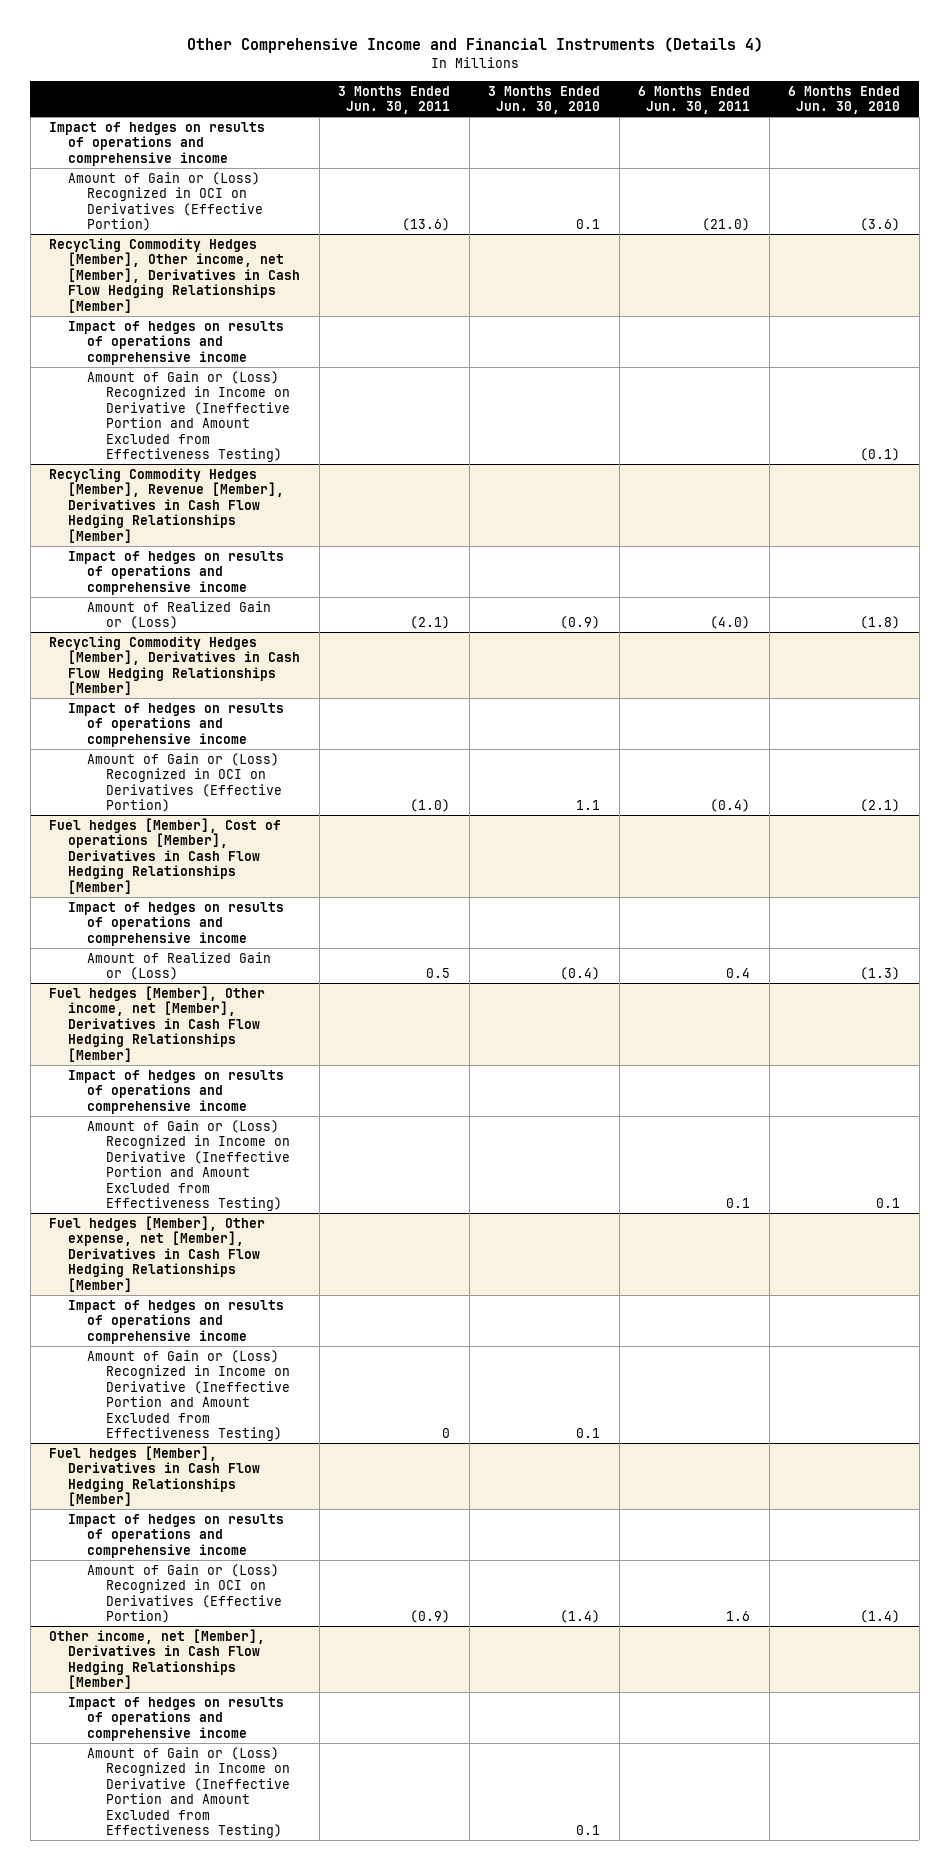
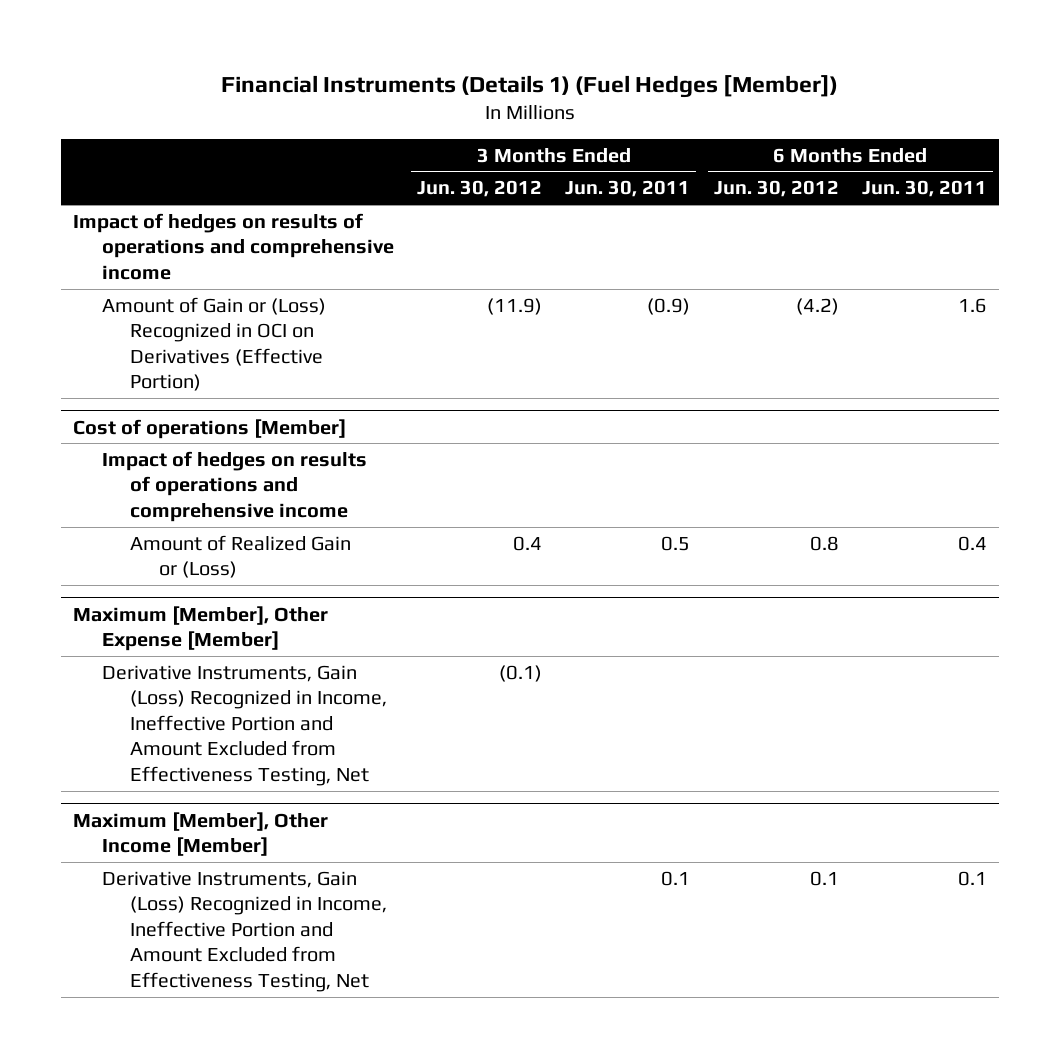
[186,37,763,54] Other Comprehensive Income and Financial Instruments (Details 4) -> [221,75,839,99] Financial Instruments (Details 1) (Fuel Hedges [Member])
[488,85,601,115] 3 Months Ended Jun. 30, 2010 -> none
[788,85,901,115] 6 Months Ended Jun. 30, 2010 -> none
none -> [416,180,542,198] Jun. 30, 2012
none -> [713,180,839,198] Jun. 30, 2012
[68,171,264,232] Amount of Gain or (Loss) Recognized in OCI on Derivatives (Effective Portion) -> none
[49,237,301,313] Recycling Commodity Hedges [Member], Other income, net [Member], Derivatives in Cash Flow Hedging Relationships [Member] -> none
[68,320,285,365] Impact of hedges on results of operations and comprehensive income -> none
[87,370,291,463] Amount of Gain or (Loss) Recognized in Income on Derivative (Ineffective Portion and Amount Excluded from Effectiveness Testing) -> none
[49,467,285,543] Recycling Commodity Hedges [Member], Revenue [Member], Derivatives in Cash Flow Hedging Relationships [Member] -> none
[68,550,285,595] Impact of hedges on results of operations and comprehensive income -> none
[87,600,272,630] Amount of Realized Gain or (Loss) -> none
[49,635,301,696] Recycling Commodity Hedges [Member], Derivatives in Cash Flow Hedging Relationships [Member] -> none
[68,702,285,747] Impact of hedges on results of operations and comprehensive income -> none
[87,752,283,813] Amount of Gain or (Loss) Recognized in OCI on Derivatives (Effective Portion) -> none
[49,817,282,894] Fuel hedges [Member], Cost of operations [Member], Derivatives in Cash Flow Hedging Relationships [Member] -> none
[68,901,285,946] Impact of hedges on results of operations and comprehensive income -> none
[87,951,272,981] Amount of Realized Gain or (Loss) -> none
[49,985,266,1062] Fuel hedges [Member], Other income, net [Member], Derivatives in Cash Flow Hedging Relationships [Member] -> none
[68,1069,285,1114] Impact of hedges on results of operations and comprehensive income -> none
[87,1119,291,1212] Amount of Gain or (Loss) Recognized in Income on Derivative (Ineffective Portion and Amount Excluded from Effectiveness Testing) -> none
[49,1215,266,1292] Fuel hedges [Member], Other expense, net [Member], Derivatives in Cash Flow Hedging Relationships [Member] -> none
[68,1299,285,1344] Impact of hedges on results of operations and comprehensive income -> none
[87,1349,291,1442] Amount of Gain or (Loss) Recognized in Income on Derivative (Ineffective Portion and Amount Excluded from Effectiveness Testing) -> none
[49,1445,261,1507] Fuel hedges [Member], Derivatives in Cash Flow Hedging Relationships [Member] -> none
[68,1513,285,1558] Impact of hedges on results of operations and comprehensive income -> none
[49,1628,266,1690] Other income, net [Member], Derivatives in Cash Flow Hedging Relationships [Member] -> none
none -> [73,418,347,439] Cost of operations [Member]
none -> [130,534,352,579] Amount of Realized Gain or (Loss)
none -> [73,605,329,651] Maximum [Member], Other Expense [Member]
[87,1746,291,1839] Amount of Gain or (Loss) Recognized in Income on Derivative (Ineffective Portion and Amount Excluded from Effectiveness Testing) -> [101,664,388,786] Derivative Instruments, Gain (Loss) Recognized in Income, Ineffective Portion and Amount Excluded from Effectiveness Testing, Net
none -> [73,811,329,856] Maximum [Member], Other Income [Member]
none -> [101,870,388,992] Derivative Instruments, Gain (Loss) Recognized in Income, Ineffective Portion and Amount Excluded from Effectiveness Testing, Net

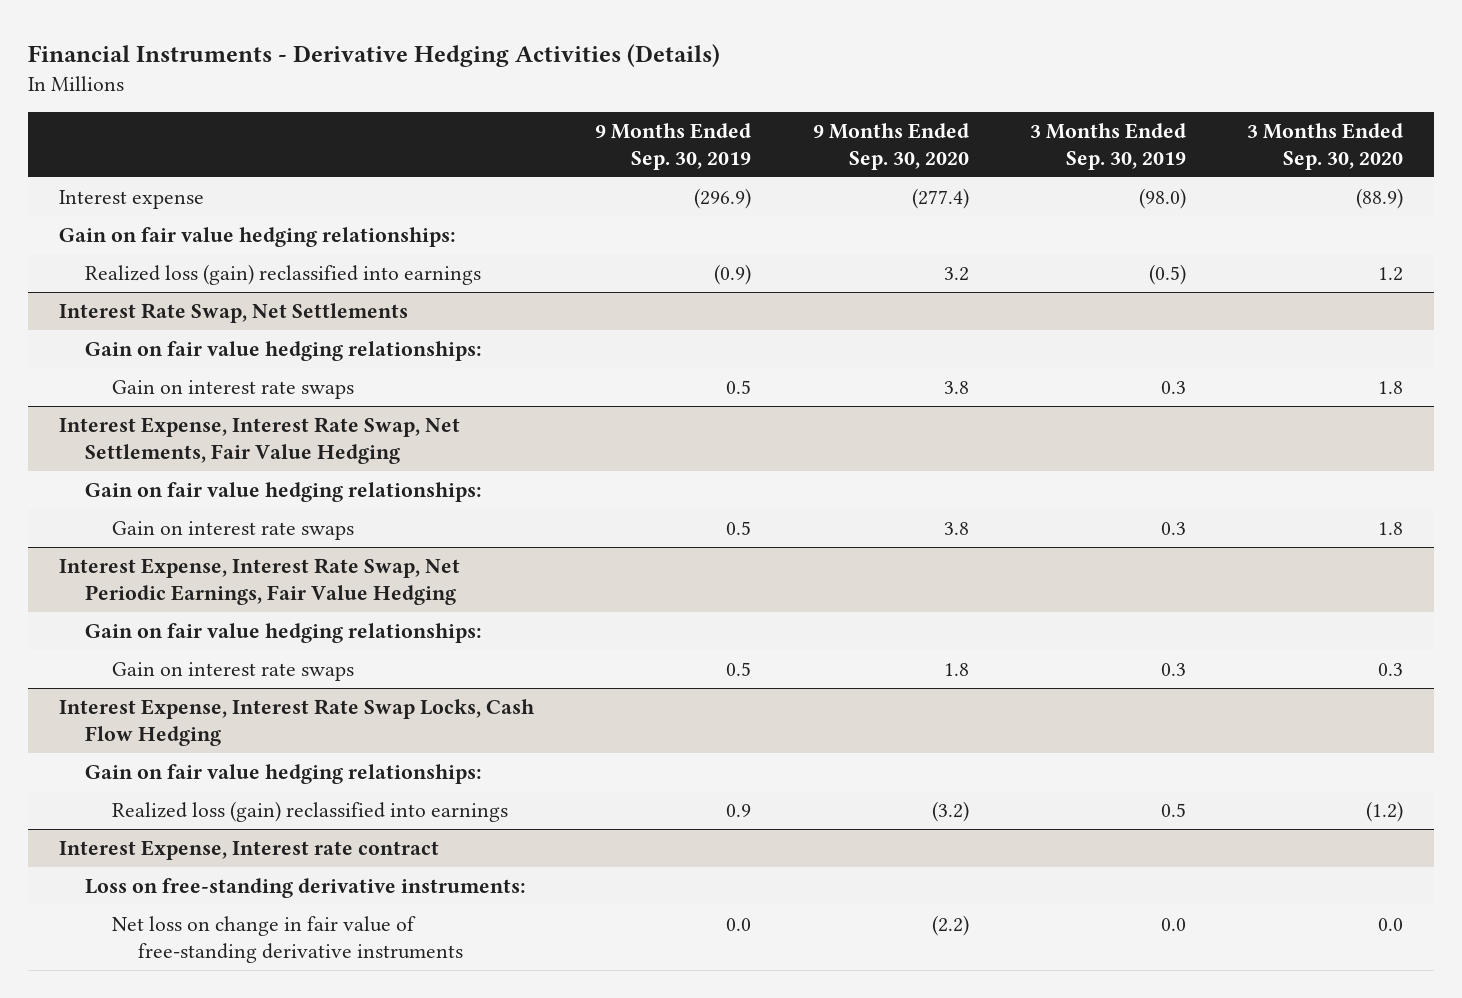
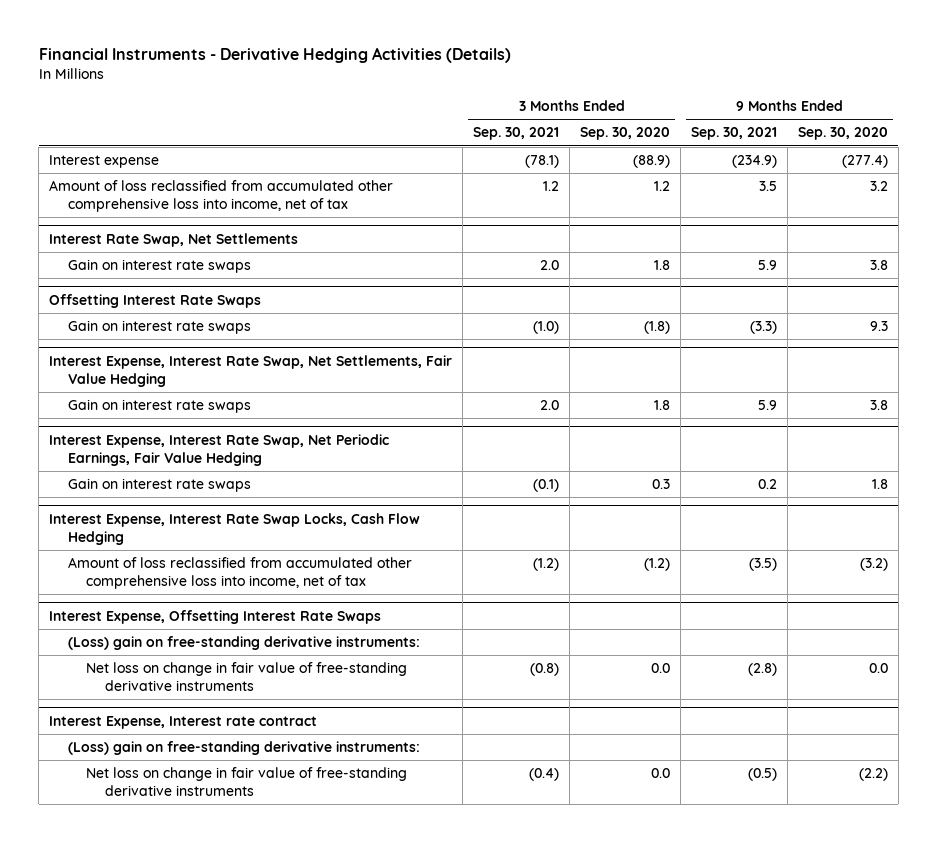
[595,122,752,171] 9 Months Ended Sep. 30, 2019 -> none
[1030,122,1187,171] 3 Months Ended Sep. 30, 2019 -> none
none -> [473,127,560,141] Sep. 30, 2021
none -> [691,127,778,141] Sep. 30, 2021
[58,226,456,247] Gain on fair value hedging relationships: -> none
[85,263,482,285] Realized loss (gain) reclassified into earnings -> [49,180,394,212] Amount of loss reclassified from accumulated other comprehensive loss into income, net of tax
[85,340,483,361] Gain on fair value hedging relationships: -> none
none -> [49,293,262,308] Offsetting Interest Rate Swaps
none -> [67,320,251,335] Gain on interest rate swaps
[85,481,483,502] Gain on fair value hedging relationships: -> none
[85,622,483,643] Gain on fair value hedging relationships: -> none
[85,763,483,784] Gain on fair value hedging relationships: -> none
[111,800,508,822] Realized loss (gain) reclassified into earnings -> [67,557,412,589] Amount of loss reclassified from accumulated other comprehensive loss into income, net of tax
none -> [49,609,382,624] Interest Expense, Offsetting Interest Rate Swaps
none -> [67,636,420,651] (Loss) gain on free-standing derivative instruments:
none -> [86,662,408,691] Net loss on change in fair value of free-standing derivative instruments
[85,877,527,898] Loss on free-standing derivative instruments: -> [67,741,420,756] (Loss) gain on free-standing derivative instruments:

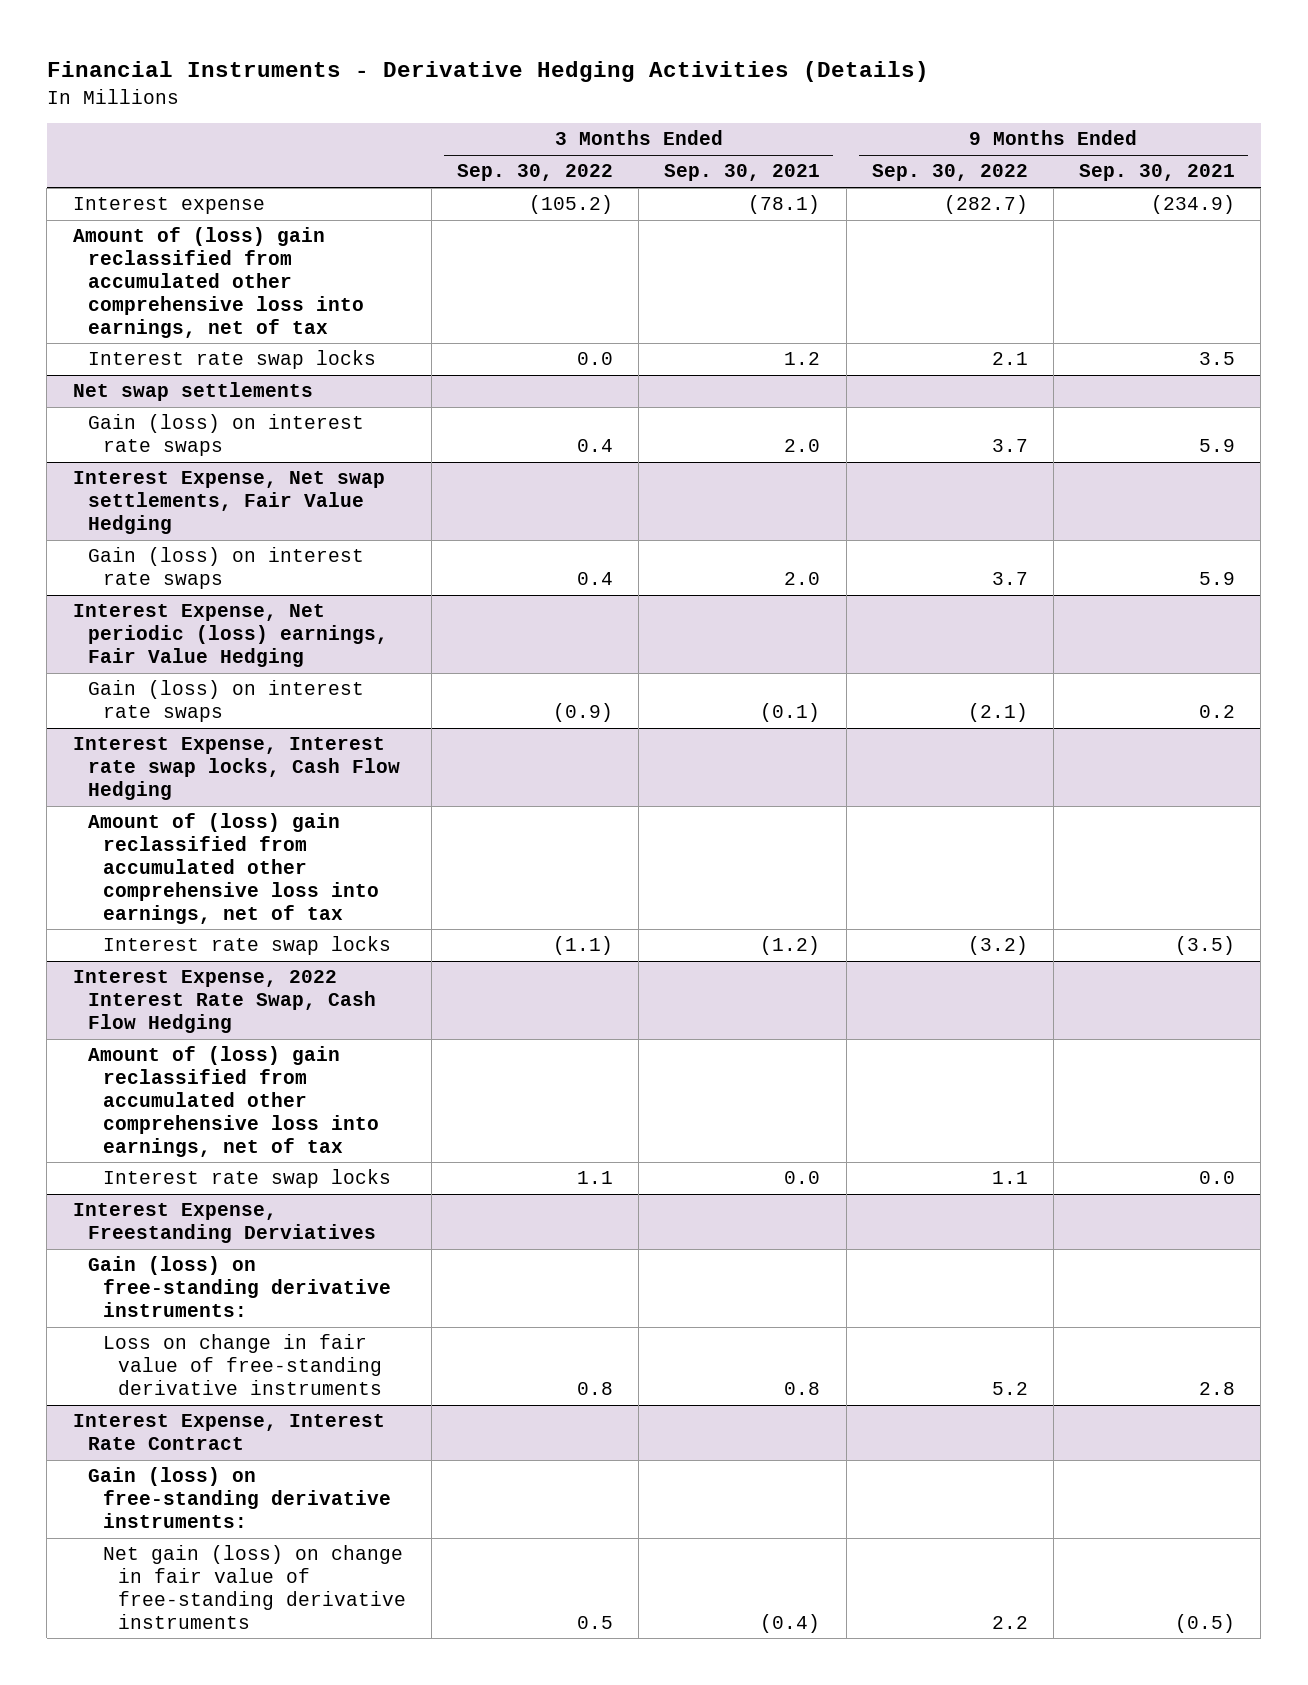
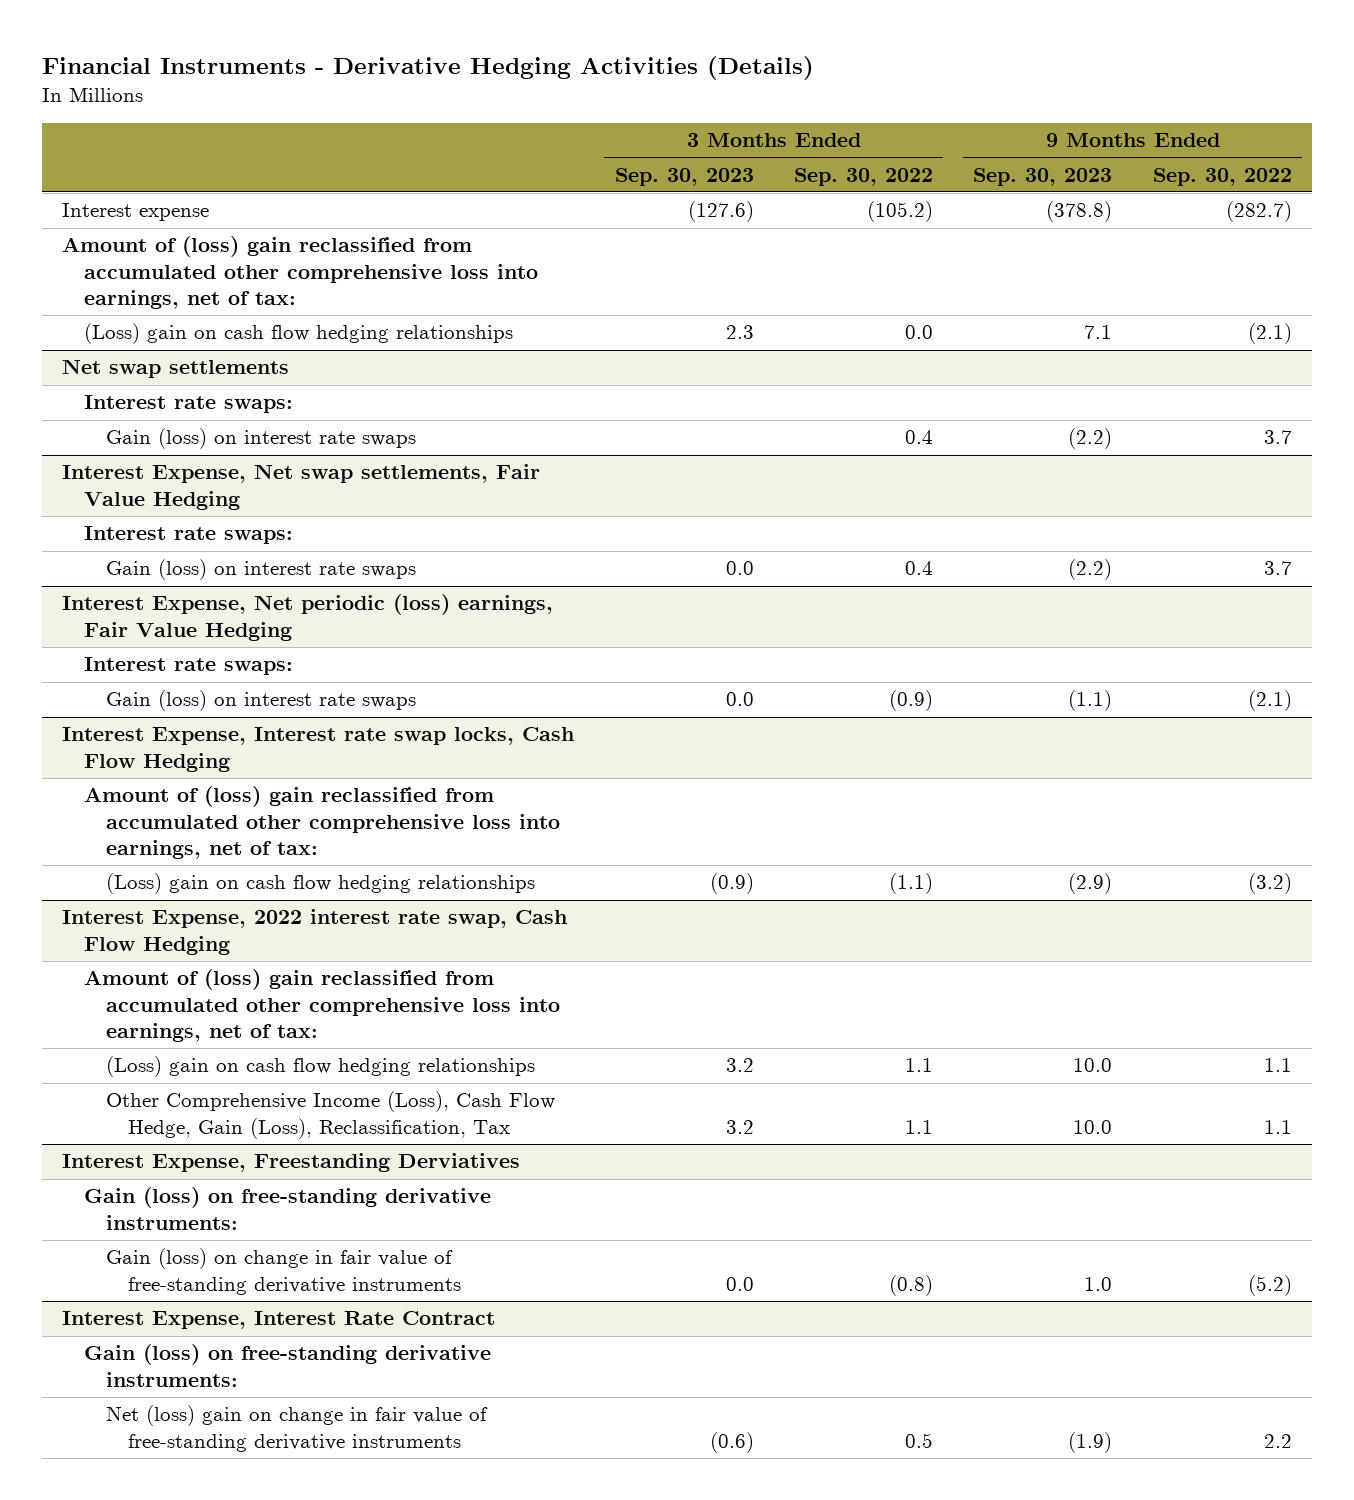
[664,164,821,182] Sep. 30, 2021 -> none
[1079,164,1236,182] Sep. 30, 2021 -> none
none -> [614,167,754,186] Sep. 30, 2023
none -> [973,167,1113,186] Sep. 30, 2023
[87,350,376,370] Interest rate swap locks -> none
[72,227,364,338] Amount of (loss) gain reclassified from accumulated other comprehensive loss into earnings, net of tax -> [62,236,538,309] Amount of (loss) gain reclassified from accumulated other comprehensive loss into earnings, net of tax:
none -> [83,323,513,345] (Loss) gain on cash flow hedging relationships
none -> [83,395,293,414] Interest rate swaps:
none -> [83,526,293,545] Interest rate swaps:
none -> [83,657,293,676] Interest rate swaps:
[87,813,379,924] Amount of (loss) gain reclassified from accumulated other comprehensive loss into earnings, net of tax -> [83,786,560,859] Amount of (loss) gain reclassified from accumulated other comprehensive loss into earnings, net of tax:
[102,936,391,956] Interest rate swap locks -> [105,873,535,895] (Loss) gain on cash flow hedging relationships
[72,970,376,1034] Interest Expense, 2022 Interest Rate Swap, Cash Flow Hedging -> [62,909,568,955] Interest Expense, 2022 interest rate swap, Cash Flow Hedging
[87,1046,379,1157] Amount of (loss) gain reclassified from accumulated other comprehensive loss into earnings, net of tax -> [83,969,560,1042] Amount of (loss) gain reclassified from accumulated other comprehensive loss into earnings, net of tax:
[102,1169,391,1189] Interest rate swap locks -> [105,1056,535,1078] (Loss) gain on cash flow hedging relationships
none -> [105,1091,555,1139] Other Comprehensive Income (Loss), Cash Flow Hedge, Gain (Loss), Reclassification, Tax
[102,1334,382,1396] Loss on change in fair value of free-standing derivative instruments -> [105,1248,461,1295] Gain (loss) on change in fair value of free-standing derivative instruments
[577,1382,614,1396] 0.8 -> [888,1274,933,1296] (0.8)
[991,1382,1028,1396] 5.2 -> [1247,1274,1292,1296] (5.2)
[102,1545,406,1629] Net gain (loss) on change in fair value of free-standing derivative instruments -> [105,1405,488,1452] Net (loss) gain on change in fair value of free-standing derivative instruments

